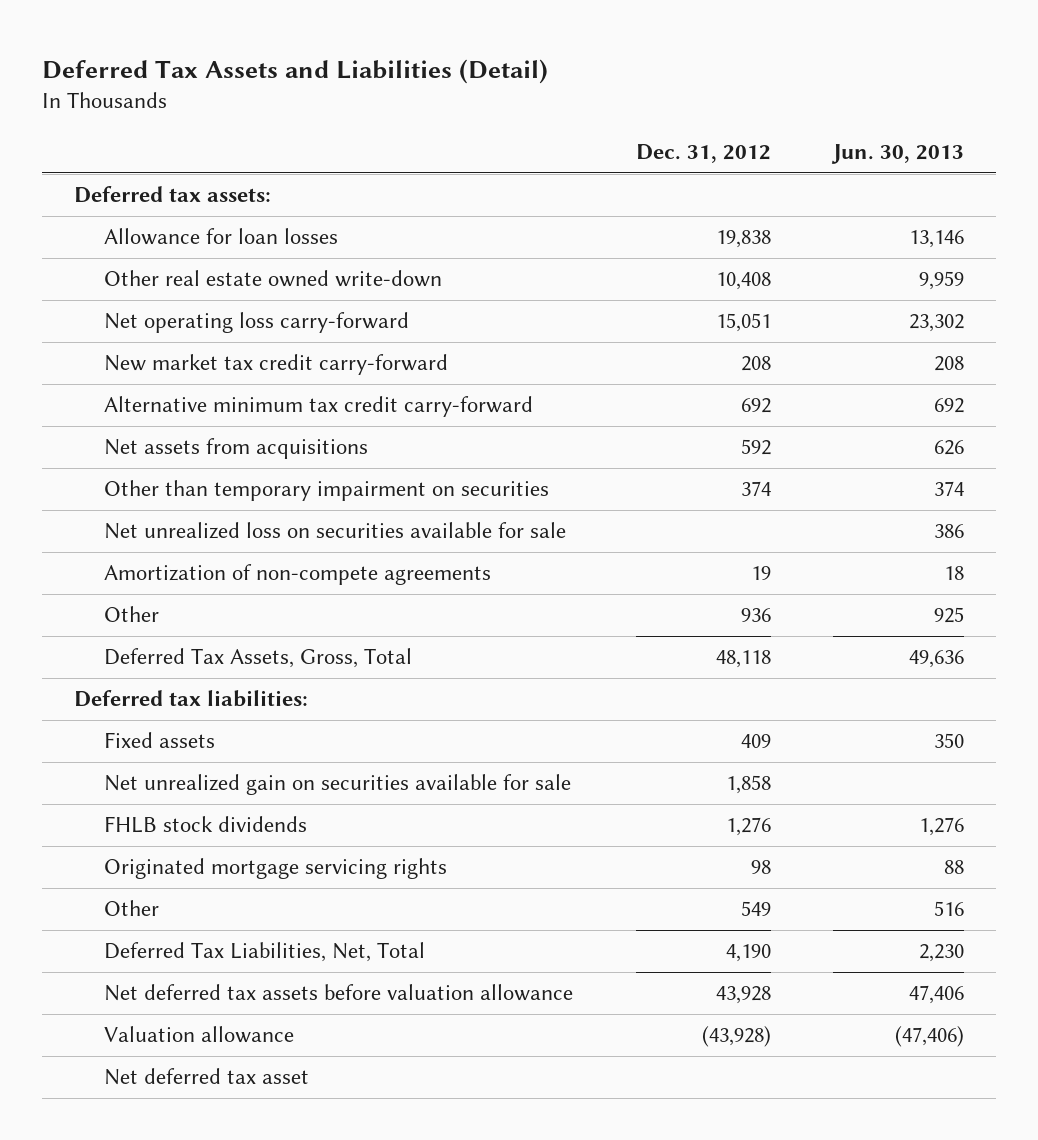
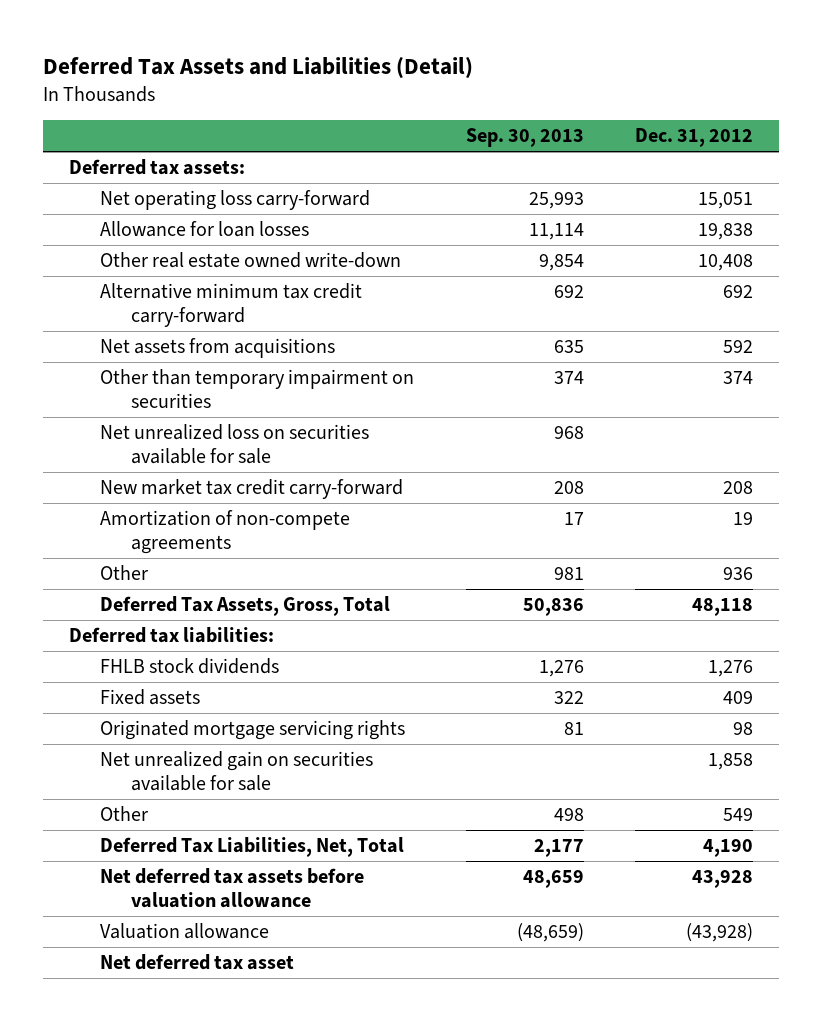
[831,143,965,164] Jun. 30, 2013 -> none
none -> [465,128,584,148] Sep. 30, 2013
[104,312,410,334] Net operating loss carry-forward -> [99,190,370,211] Net operating loss carry-forward
[104,354,449,376] New market tax credit carry-forward -> [99,479,403,500] New market tax credit carry-forward
[104,732,216,749] Fixed assets -> [99,689,200,706] Fixed assets
[104,774,572,796] Net unrealized gain on securities available for sale -> [99,751,373,792] Net unrealized gain on securities available for sale

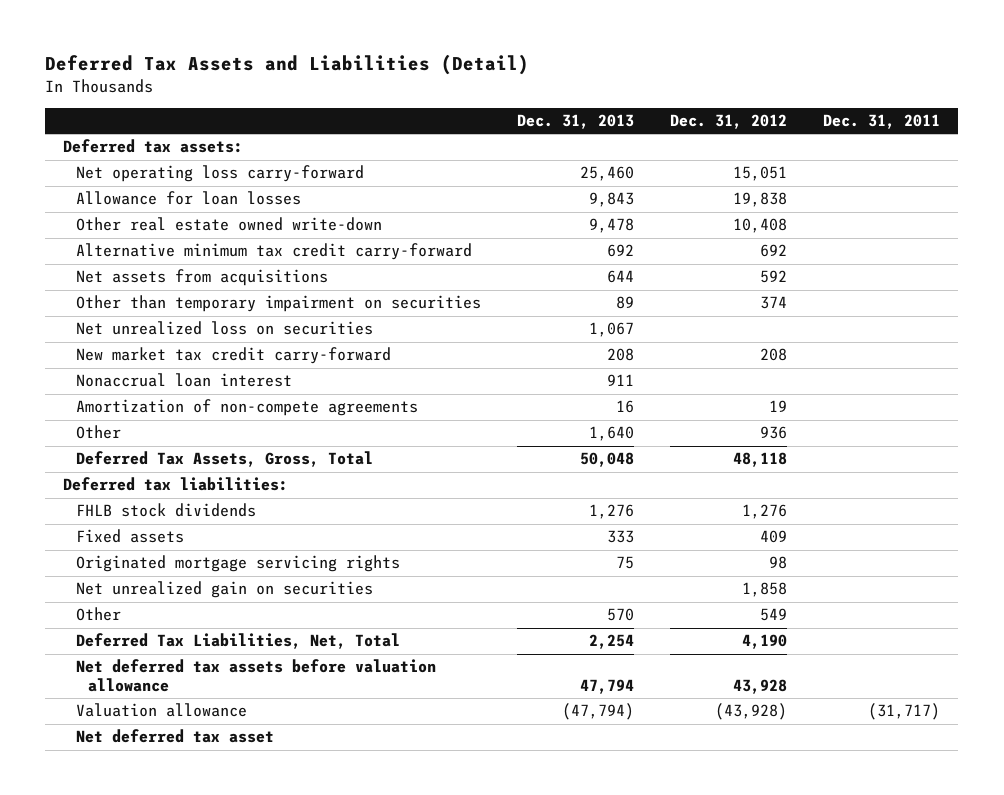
[465,128,584,148] Sep. 30, 2013 -> none
none -> [517,114,635,130] Dec. 31, 2013
none -> [823,114,941,130] Dec. 31, 2011
[99,424,369,465] Net unrealized loss on securities available for sale -> [75,321,373,336] Net unrealized loss on securities
none -> [75,373,292,388] Nonaccrual loan interest
[99,751,373,792] Net unrealized gain on securities available for sale -> [75,581,373,599] Net unrealized gain on securities

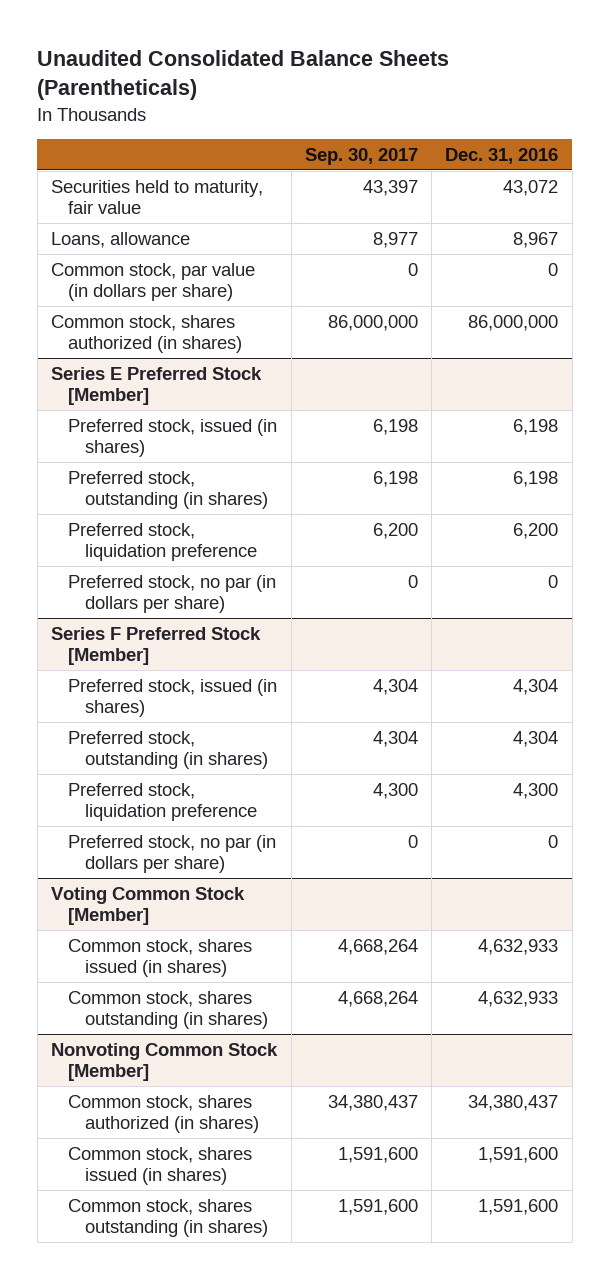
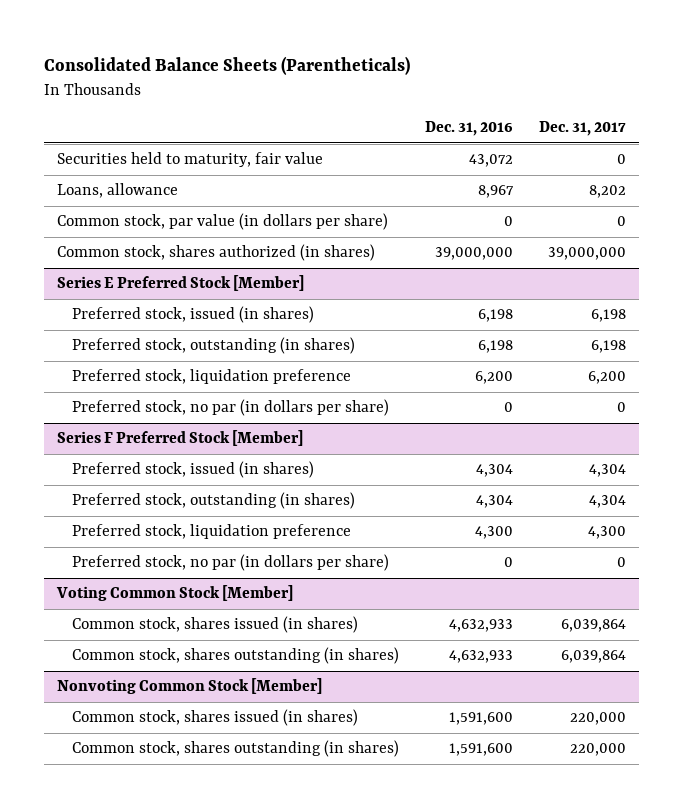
[37,50,450,101] Unaudited Consolidated Balance Sheets (Parentheticals) -> [44,56,411,76] Consolidated Balance Sheets (Parentheticals)
[304,148,418,166] Sep. 30, 2017 -> none
none -> [538,121,626,137] Dec. 31, 2017
[468,314,559,331] 86,000,000 -> [434,247,513,261] 39,000,000
[67,1094,259,1134] Common stock, shares authorized (in shares) -> none

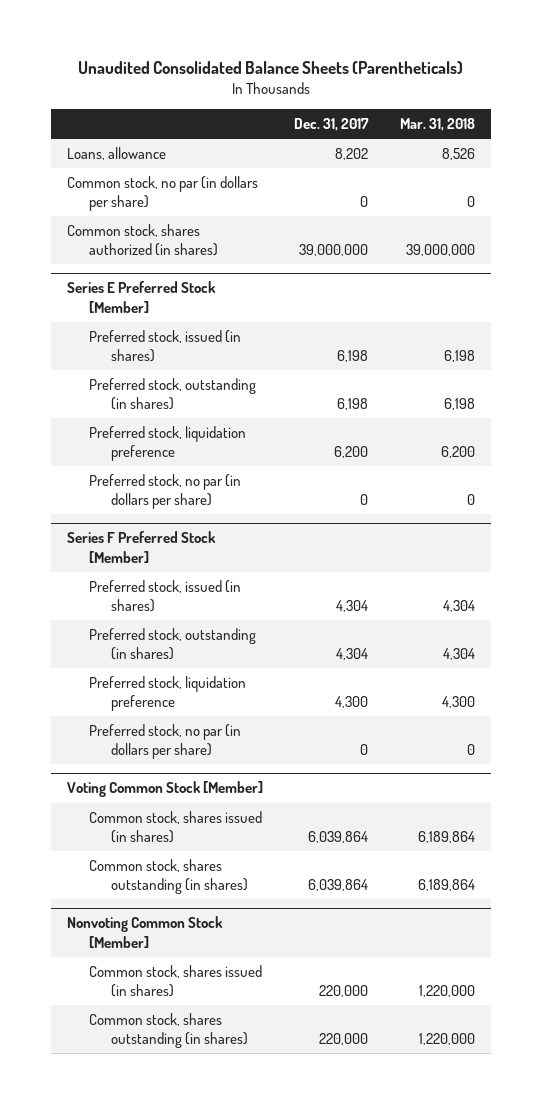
[44,56,411,76] Consolidated Balance Sheets (Parentheticals) -> [77,61,463,75] Unaudited Consolidated Balance Sheets (Parentheticals)
[424,121,513,137] Dec. 31, 2016 -> none
none -> [399,118,475,132] Mar. 31, 2018
[57,152,324,168] Securities held to maturity, fair value -> none
[57,213,389,231] Common stock, par value (in dollars per share) -> [66,175,258,212] Common stock, no par (in dollars per share)

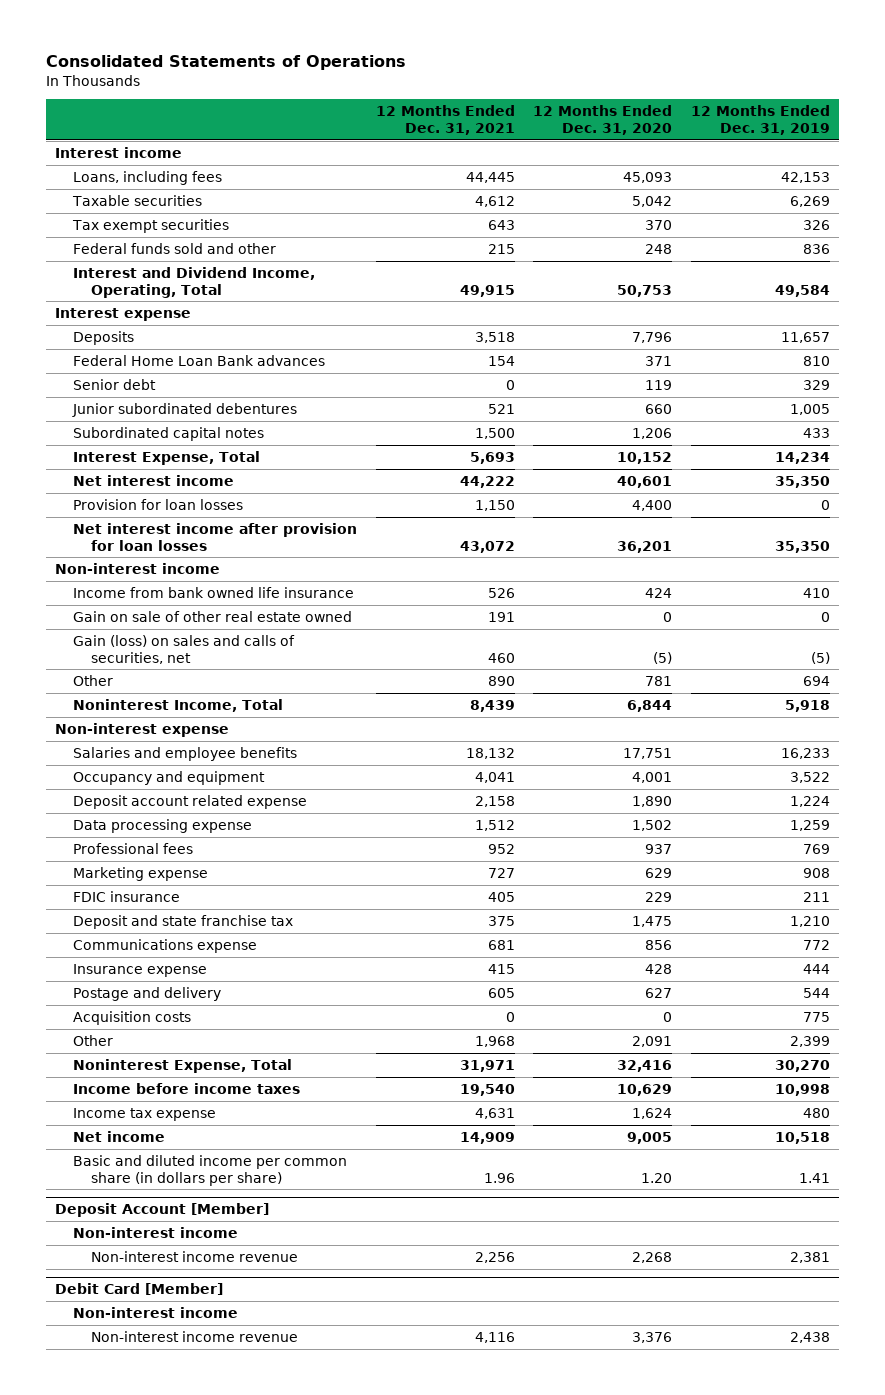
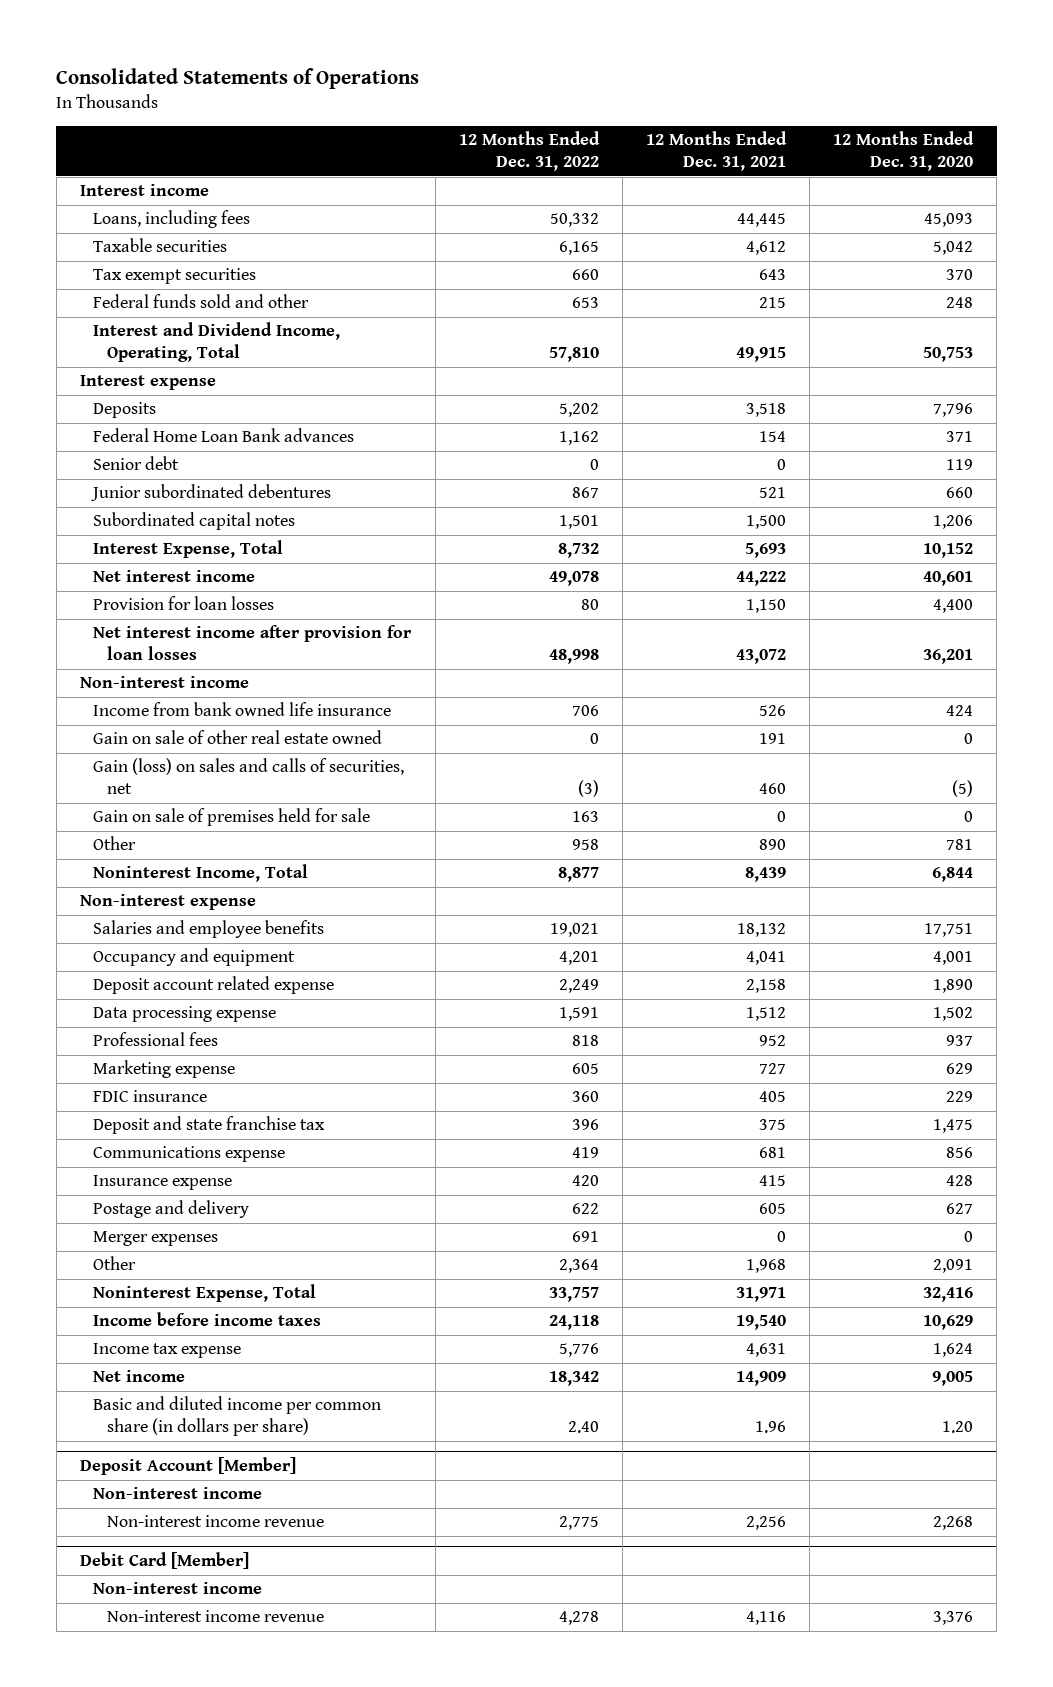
[691,105,831,136] 12 Months Ended Dec. 31, 2019 -> none
none -> [458,131,600,172] 12 Months Ended Dec. 31, 2022
none -> [93,808,371,827] Gain on sale of premises held for sale
[72,1010,191,1025] Acquisition costs -> none
none -> [93,1231,219,1247] Merger expenses

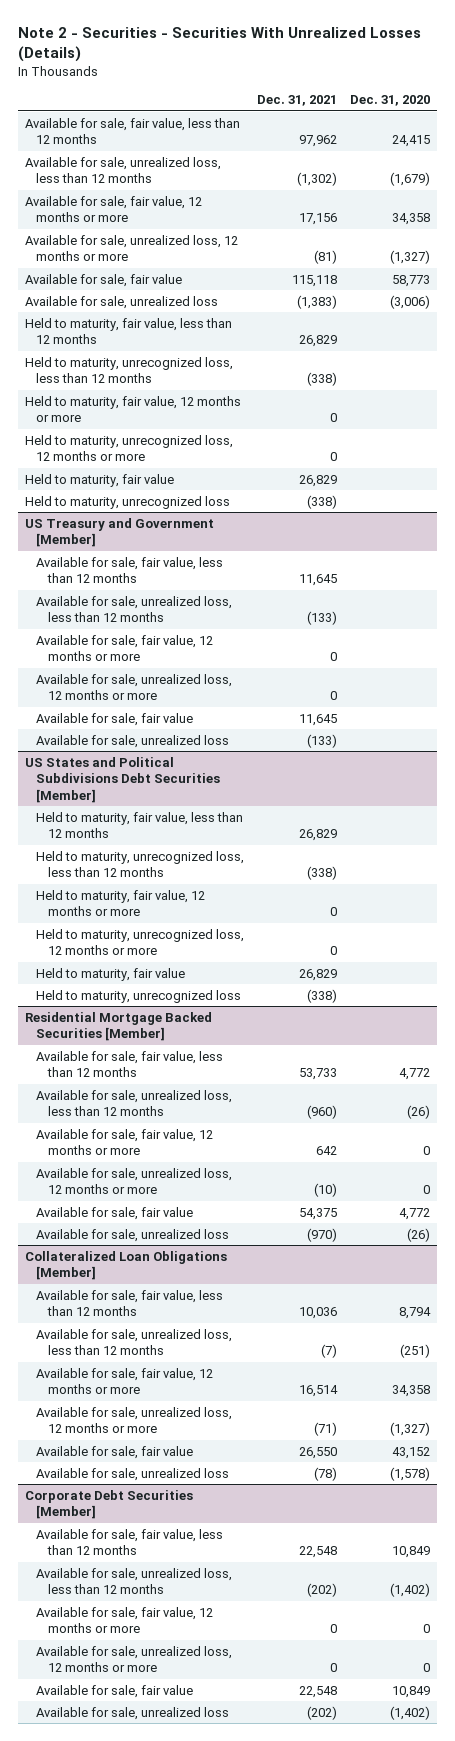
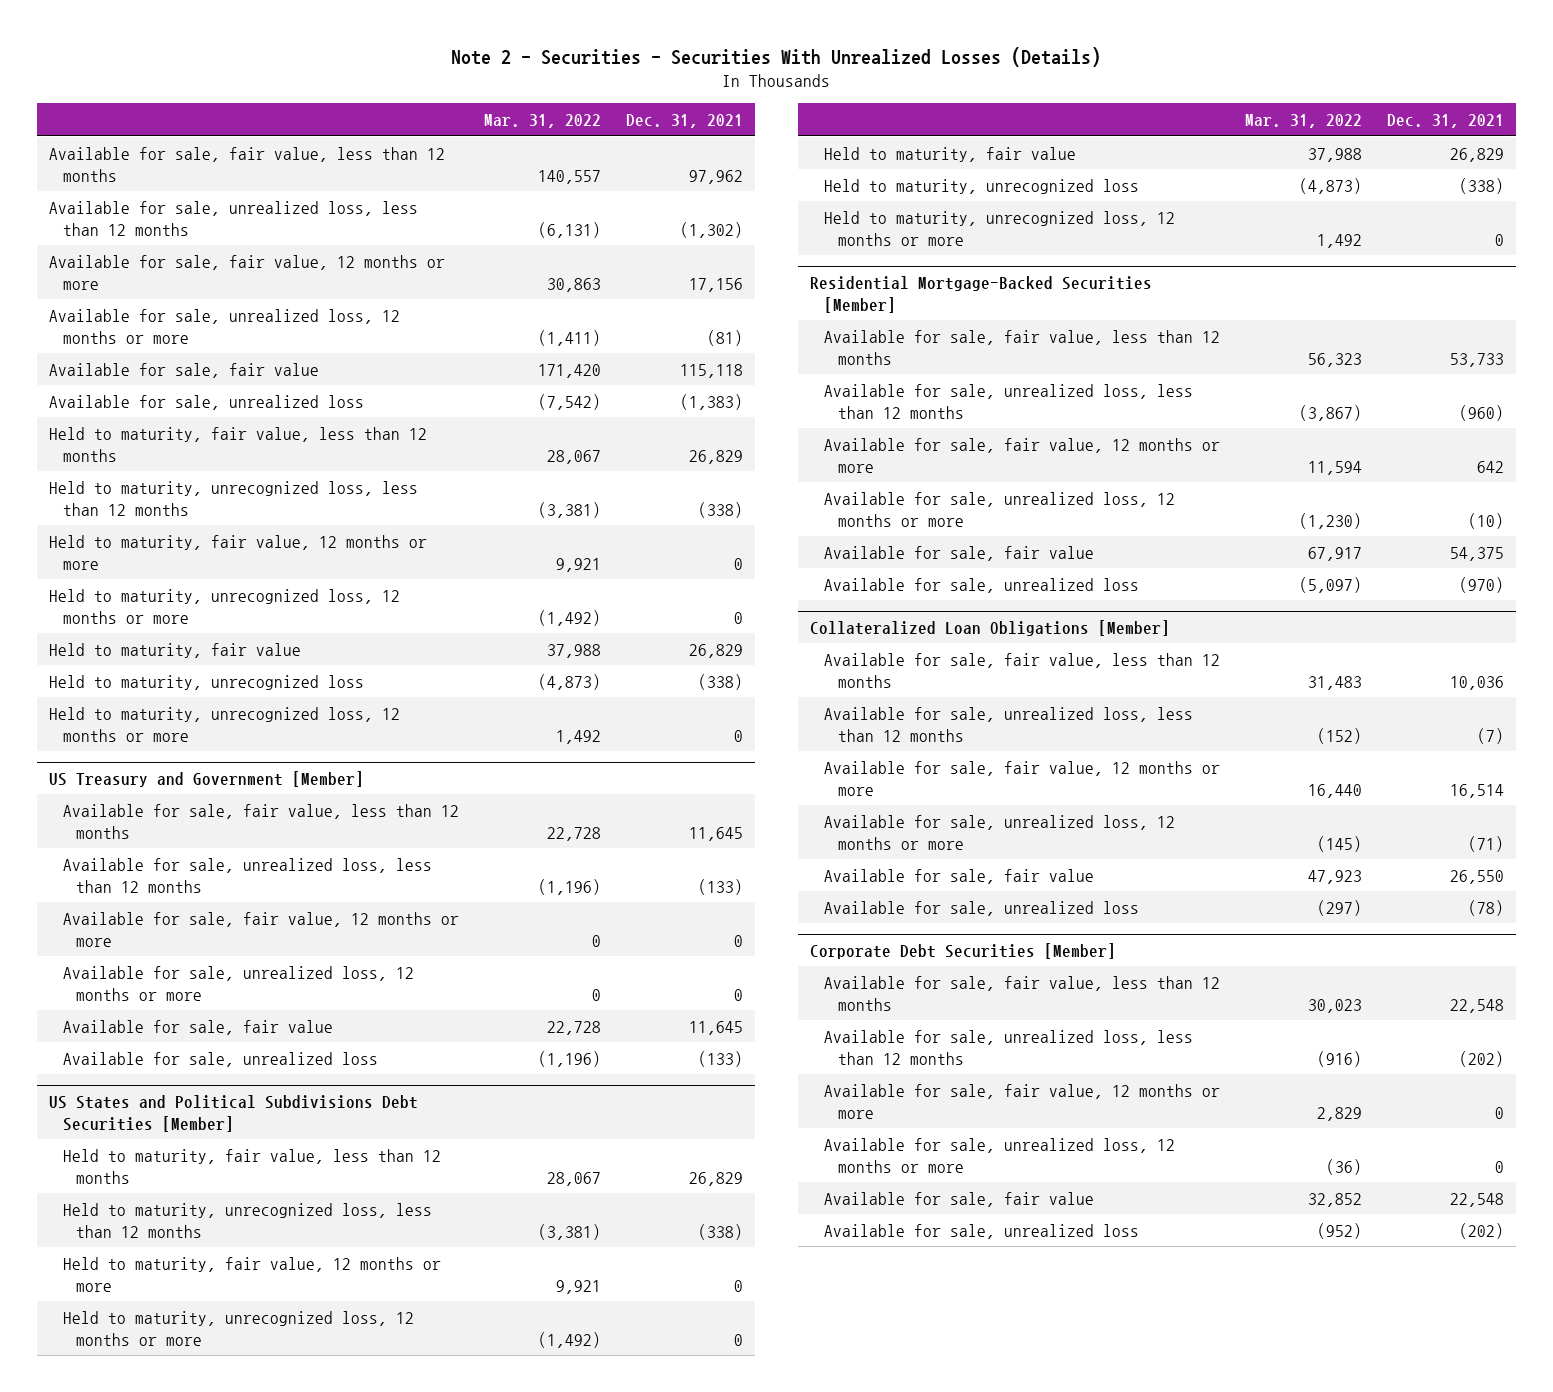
[350,95,431,107] Dec. 31, 2020 -> none
none -> [483,114,601,129] Mar. 31, 2022
none -> [49,706,401,742] Held to maturity, unrecognized loss, 12 months or more
none -> [824,210,1176,246] Held to maturity, unrecognized loss, 12 months or more
[24,1011,212,1042] Residential Mortgage Backed Securities [Member] -> [810,275,1153,313] Residential Mortgage-Backed Securities [Member]

